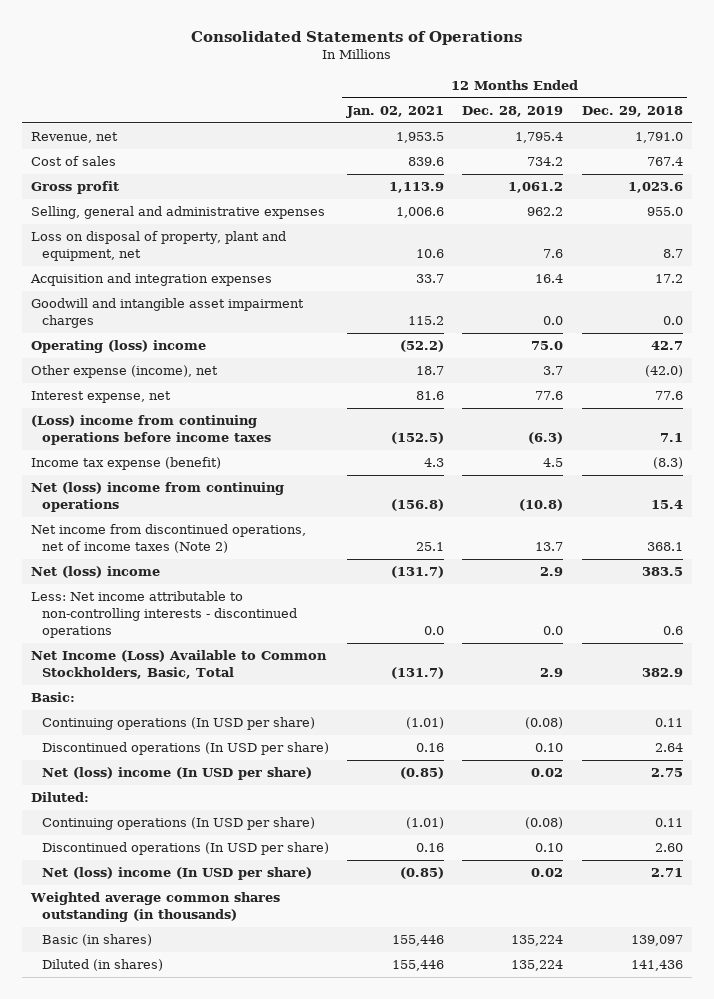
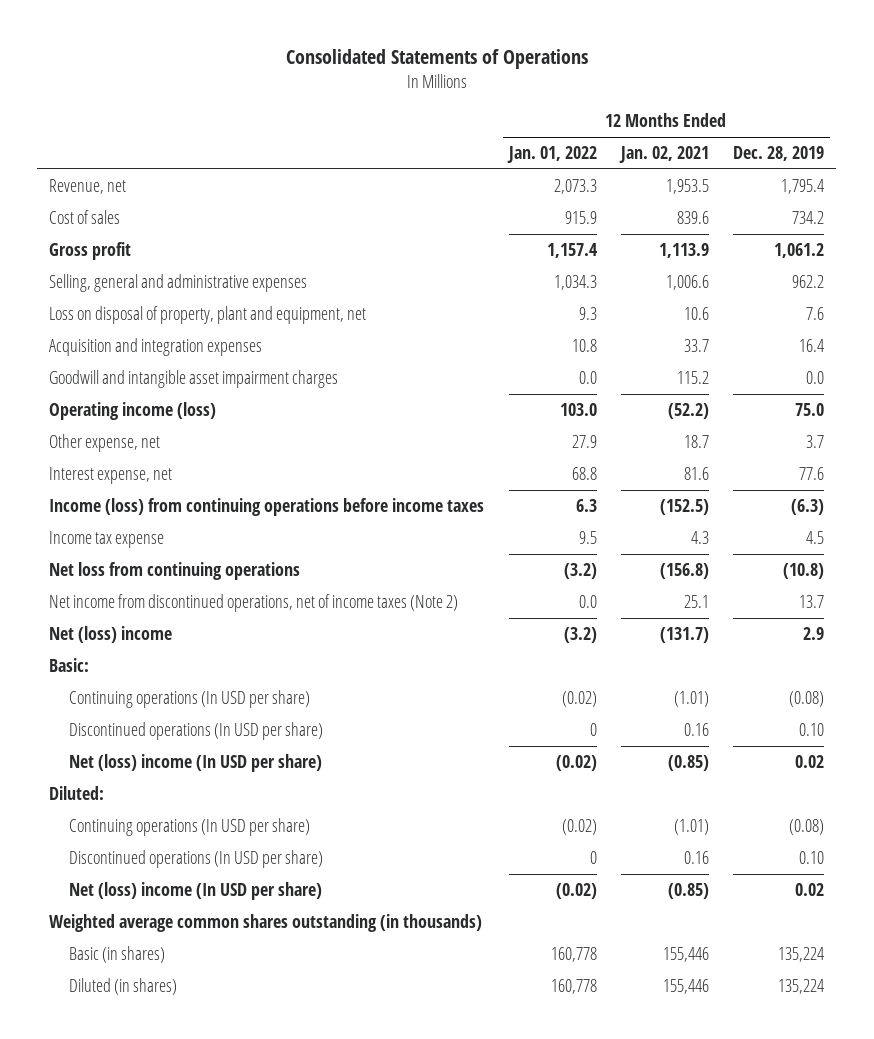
[581,105,683,117] Dec. 29, 2018 -> none
none -> [506,146,597,164] Jan. 01, 2022
[31,340,207,354] Operating (loss) income -> [49,402,217,421] Operating income (loss)
[31,365,219,379] Other expense (income), net -> [49,434,161,453] Other expense, net
[31,415,271,446] (Loss) income from continuing operations before income taxes -> [49,498,485,517] Income (loss) from continuing operations before income taxes
[31,457,222,471] Income tax expense (benefit) -> [49,531,165,549] Income tax expense
[31,482,285,513] Net (loss) income from continuing operations -> [49,562,301,581] Net loss from continuing operations
[31,591,297,638] Less: Net income attributable to non-controlling interests - discontinued operations -> none
[31,650,328,680] Net Income (Loss) Available to Common Stockholders, Basic, Total -> none

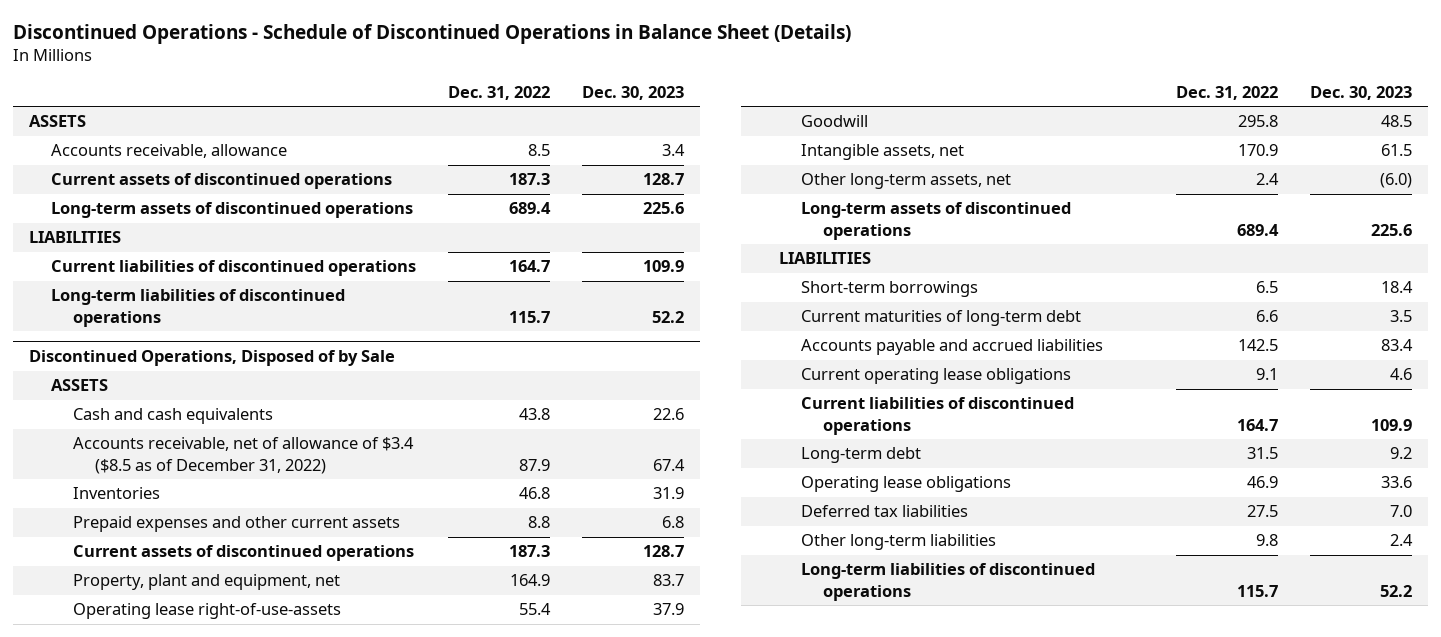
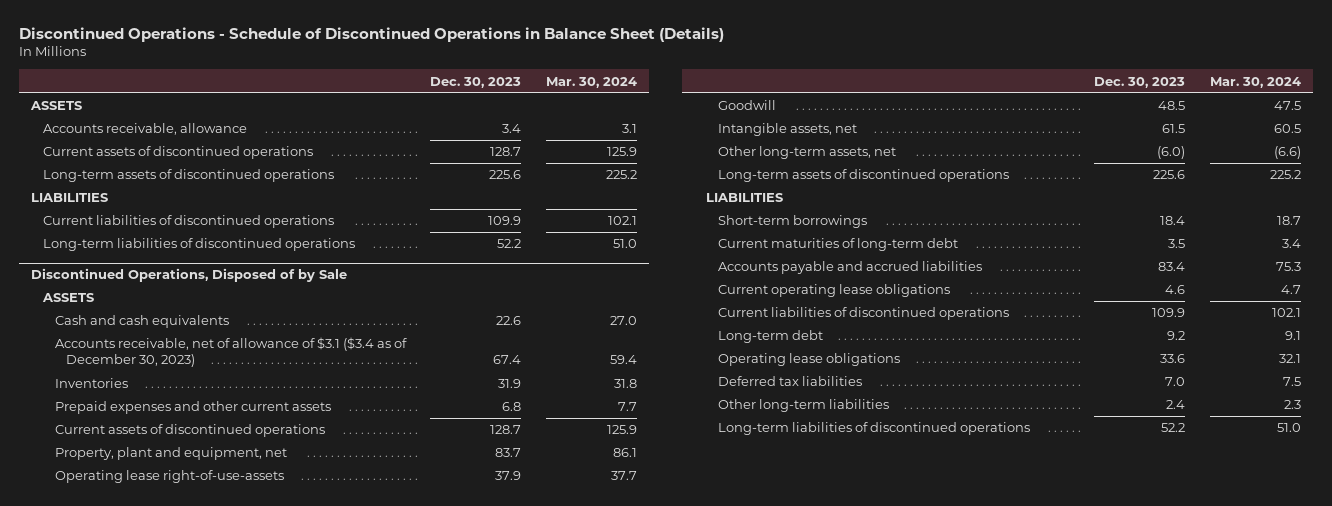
[448,85,551,100] Dec. 31, 2022 -> none
none -> [546,76,638,88] Mar. 30, 2024
[73,437,415,474] Accounts receivable, net of allowance of $3.4 ($8.5 as of December 31, 2022) -> [54,337,407,368] Accounts receivable, net of allowance of $3.1 ($3.4 as of December 30, 2023)

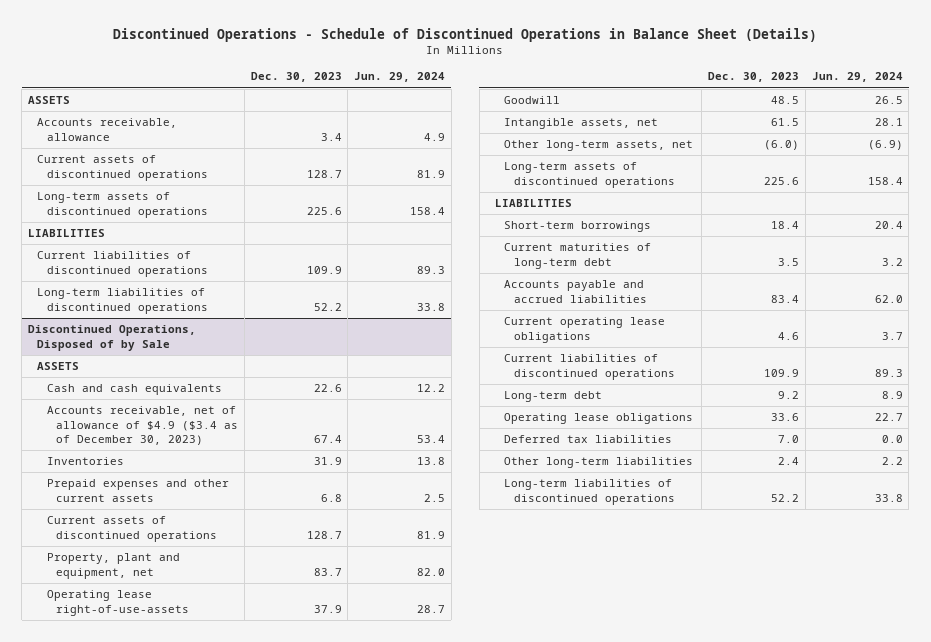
[546,76,638,88] Mar. 30, 2024 -> none
none -> [354,72,446,83] Jun. 29, 2024
[54,337,407,368] Accounts receivable, net of allowance of $3.1 ($3.4 as of December 30, 2023) -> [46,406,239,446] Accounts receivable, net of allowance of $4.9 ($3.4 as of December 30, 2023)

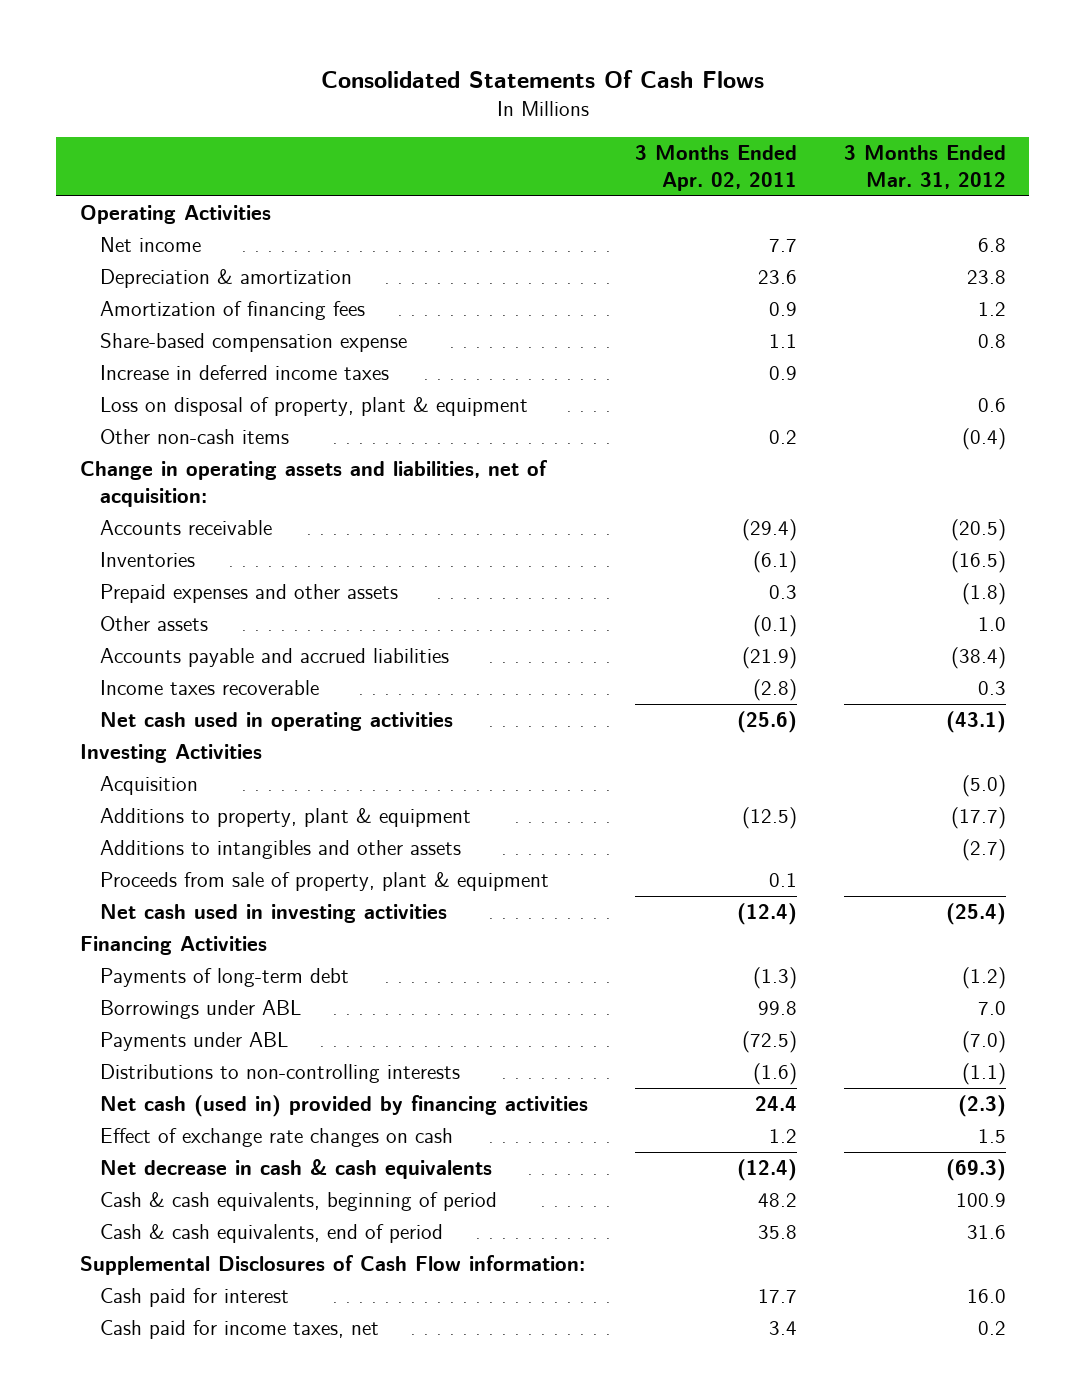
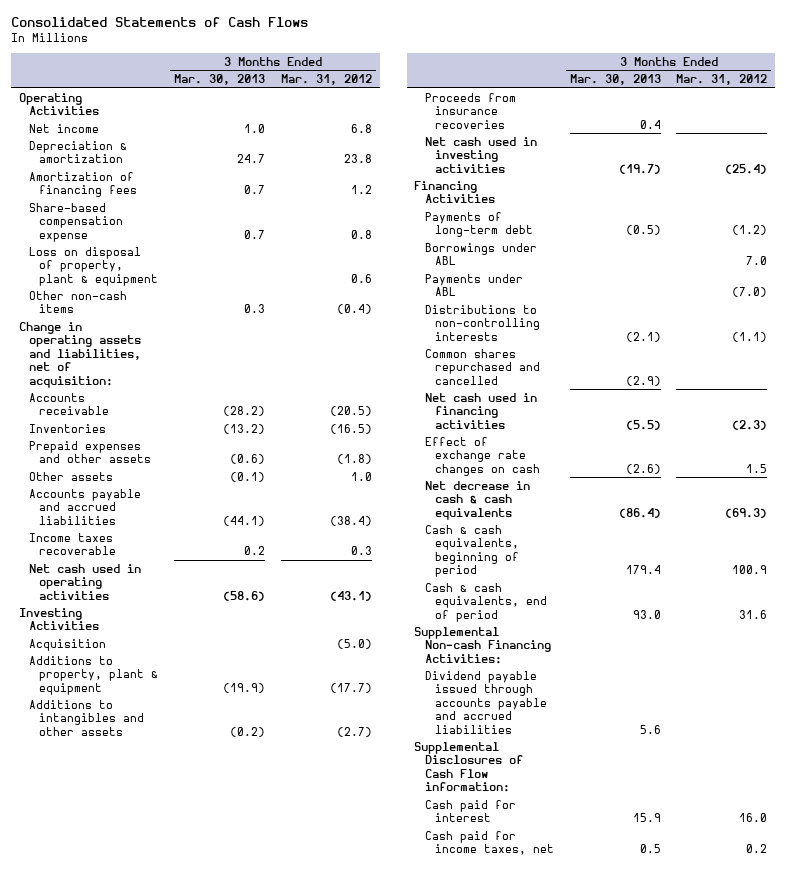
[320,70,764,89] Consolidated Statements Of Cash Flows -> [10,17,308,28] Consolidated Statements of Cash Flows
[634,145,797,191] 3 Months Ended Apr. 02, 2011 -> none
none -> [173,73,265,85] Mar. 30, 2013
[99,365,389,381] Increase in deferred income taxes -> none
[99,872,549,892] Proceeds from sale of property, plant & equipment -> none
none -> [424,92,516,129] Proceeds from insurance recoveries
none -> [424,348,540,385] Common shares repurchased and cancelled
[99,1095,588,1118] Net cash (used in) provided by financing activities -> [424,392,537,429] Net cash used in financing activities
none -> [414,626,551,664] Supplemental Non-cash Financing Activities:
none -> [424,670,547,734] Dividend payable issued through accounts payable and accrued liabilities

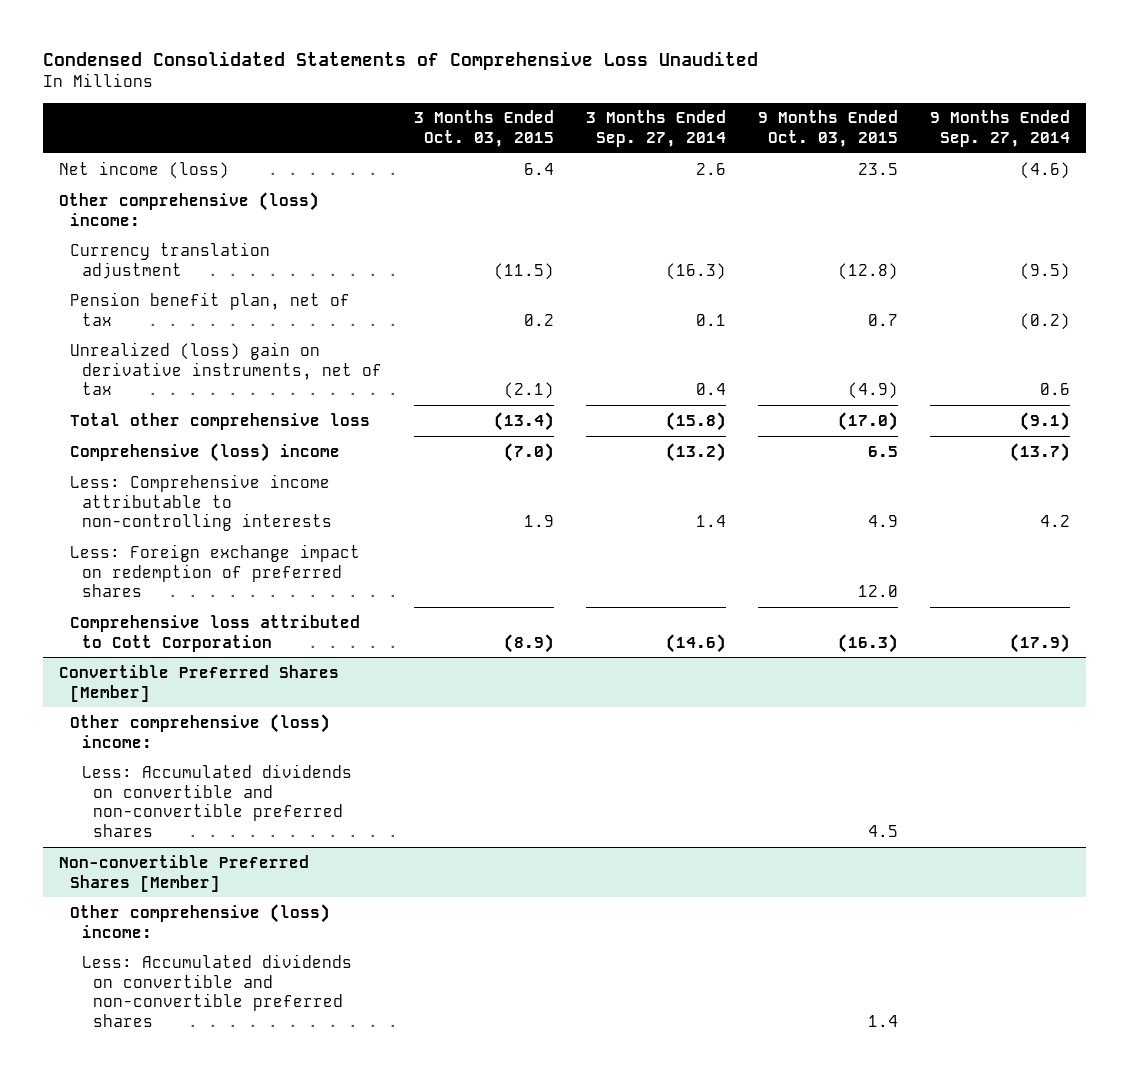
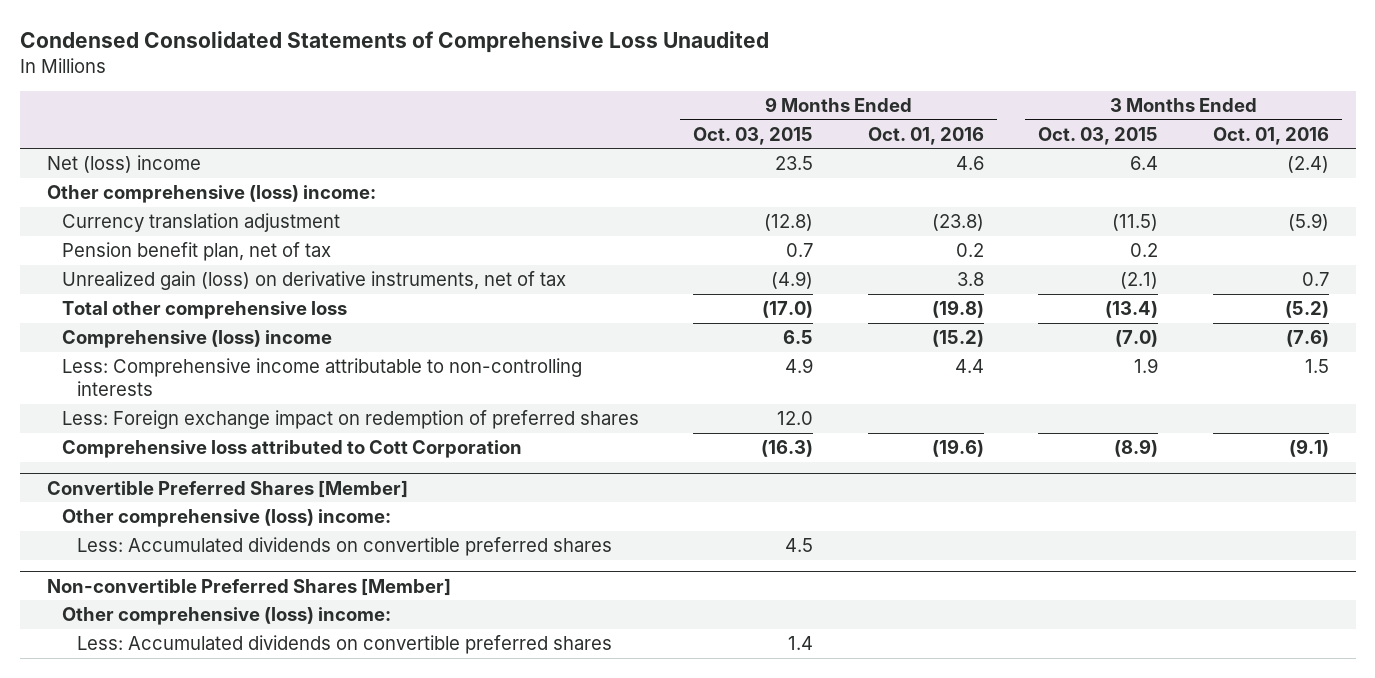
[585,110,726,148] 3 Months Ended Sep. 27, 2014 -> none
[930,110,1071,148] 9 Months Ended Sep. 27, 2014 -> none
none -> [867,126,984,145] Oct. 01, 2016
none -> [1212,126,1329,145] Oct. 01, 2016
[58,160,229,179] Net income (loss) -> [46,155,201,174] Net (loss) income
[70,341,382,396] Unrealized (loss) gain on derivative instruments, net of tax -> [61,271,566,291] Unrealized gain (loss) on derivative instruments, net of tax
[81,763,352,838] Less: Accumulated dividends on convertible and non-convertible preferred shares -> [77,537,613,557] Less: Accumulated dividends on convertible preferred shares
[81,953,352,1028] Less: Accumulated dividends on convertible and non-convertible preferred shares -> [77,635,613,655] Less: Accumulated dividends on convertible preferred shares

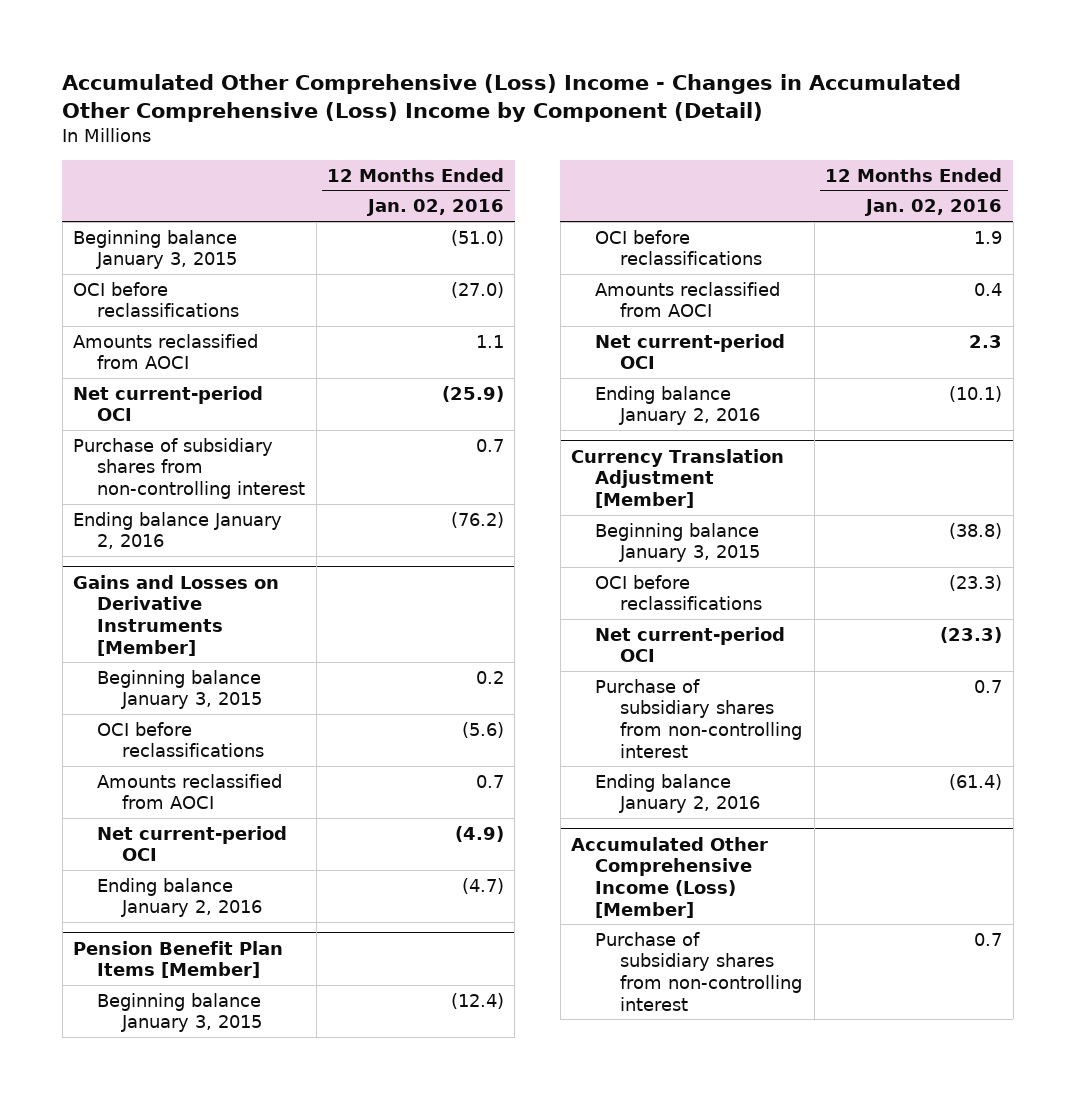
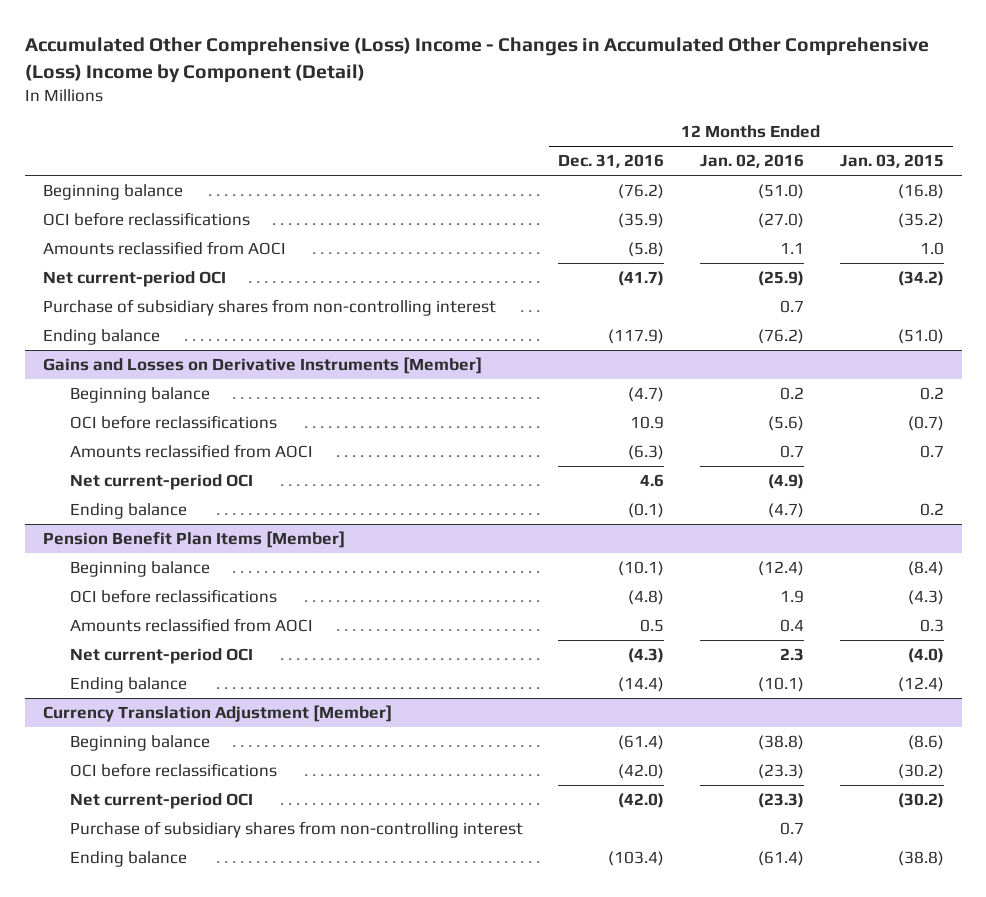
none -> [558,154,665,169] Dec. 31, 2016
none -> [839,154,944,169] Jan. 03, 2015
[72,229,238,270] Beginning balance January 3, 2015 -> [42,183,183,200] Beginning balance
[72,511,282,550] Ending balance January 2, 2016 -> [42,328,160,345] Ending balance
[97,669,262,710] Beginning balance January 3, 2015 -> [69,386,210,403] Beginning balance
[97,877,262,918] Ending balance January 2, 2016 -> [69,502,187,519] Ending balance
[97,992,262,1033] Beginning balance January 3, 2015 -> [69,560,210,577] Beginning balance
[595,385,760,426] Ending balance January 2, 2016 -> [69,676,187,693] Ending balance
[595,522,760,563] Beginning balance January 3, 2015 -> [69,734,210,751] Beginning balance
[570,836,768,918] Accumulated Other Comprehensive Income (Loss) [Member] -> none
[595,931,802,1011] Purchase of subsidiary shares from non-controlling interest -> none
[595,773,760,814] Ending balance January 2, 2016 -> [69,850,187,867] Ending balance

